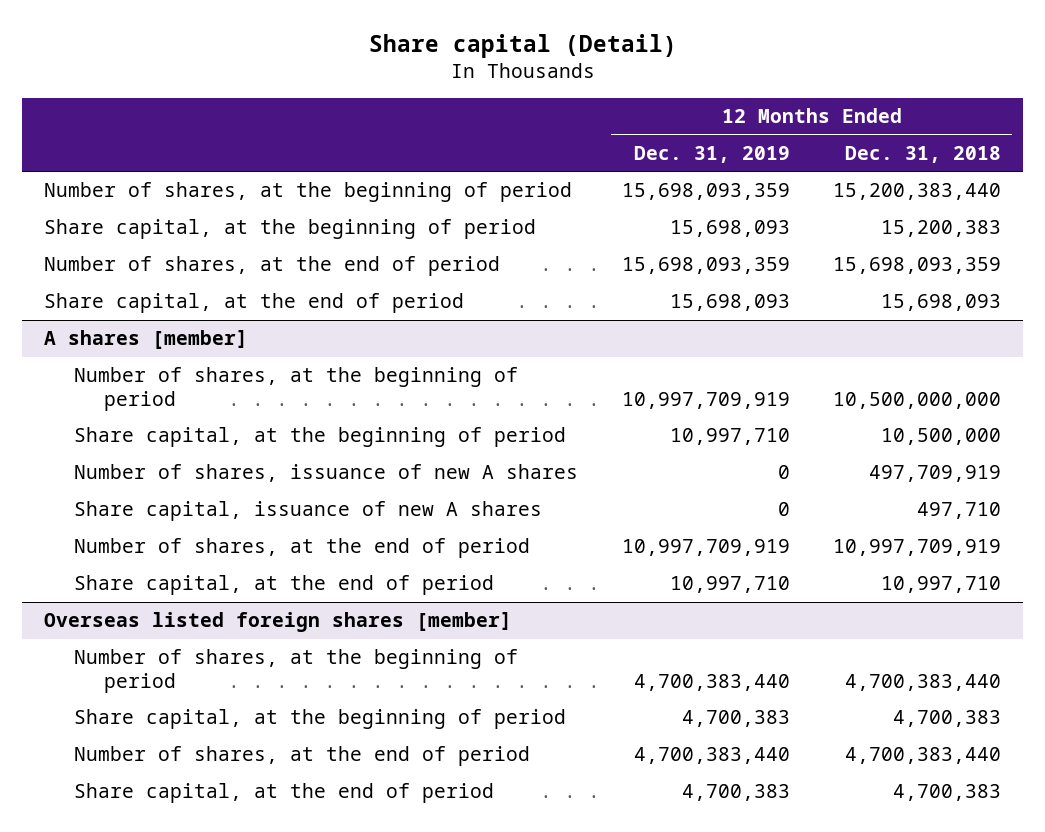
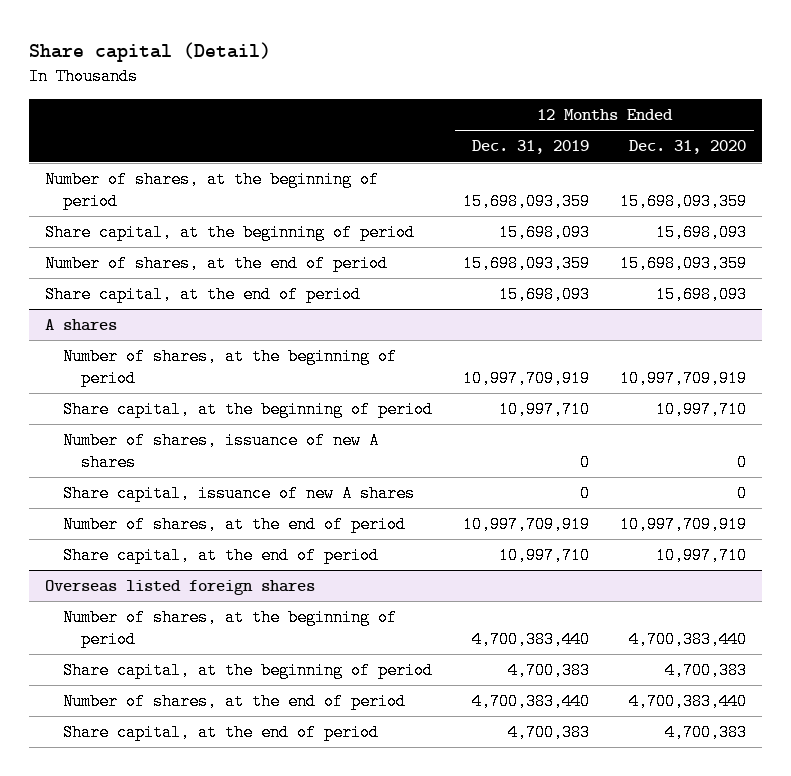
[845,145,1002,163] Dec. 31, 2018 -> none
none -> [629,140,747,155] Dec. 31, 2020
[43,330,248,350] A shares [member] -> [44,319,117,332] A shares
[43,612,512,633] Overseas listed foreign shares [member] -> [44,580,315,596] Overseas listed foreign shares

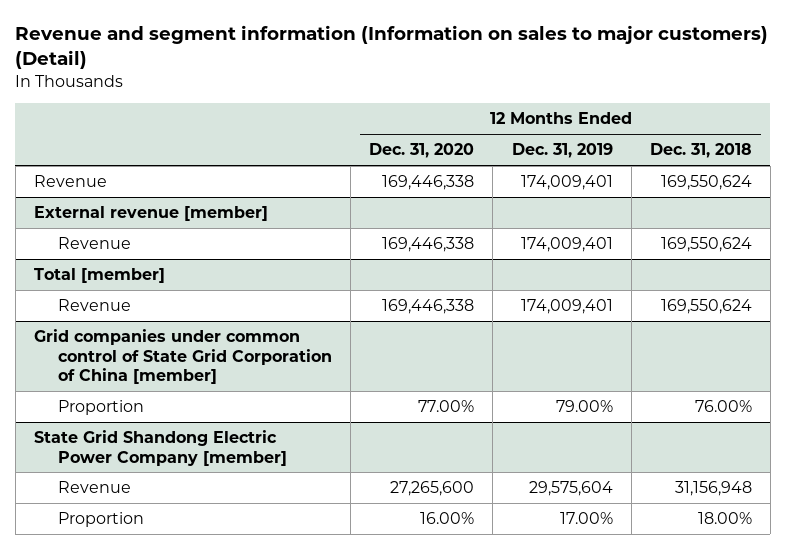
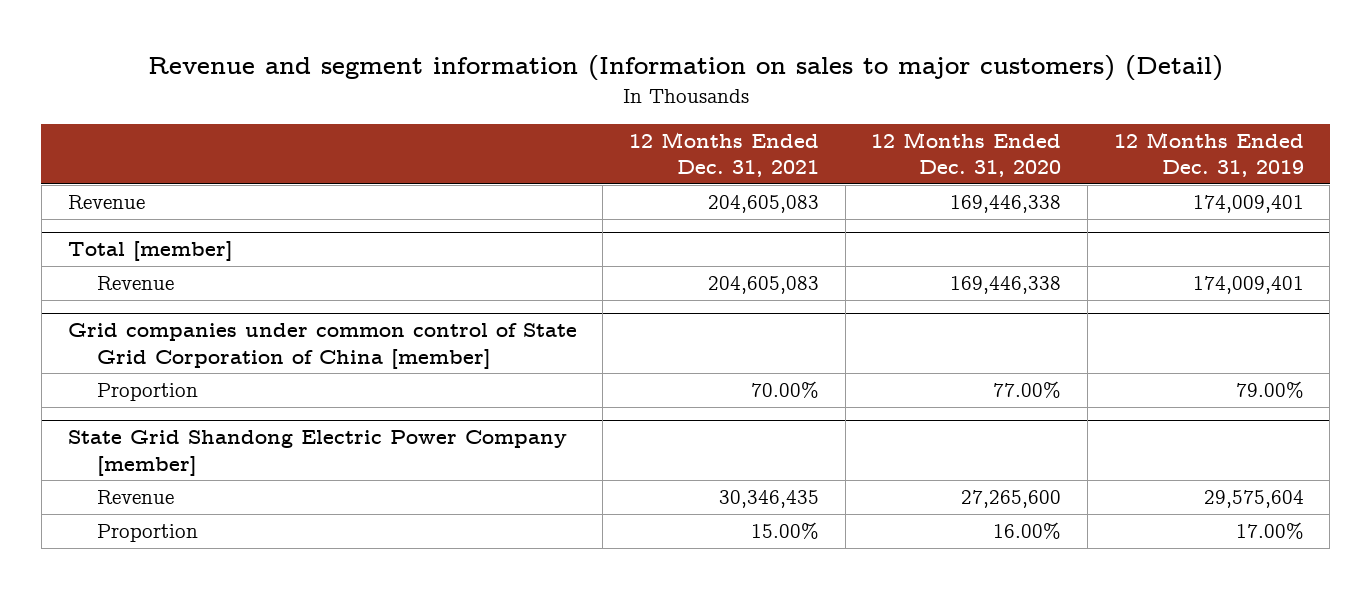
[649,143,752,159] Dec. 31, 2018 -> none
none -> [628,131,819,178] 12 Months Ended Dec. 31, 2021
[33,206,268,222] External revenue [member] -> none
[57,237,131,250] Revenue -> none

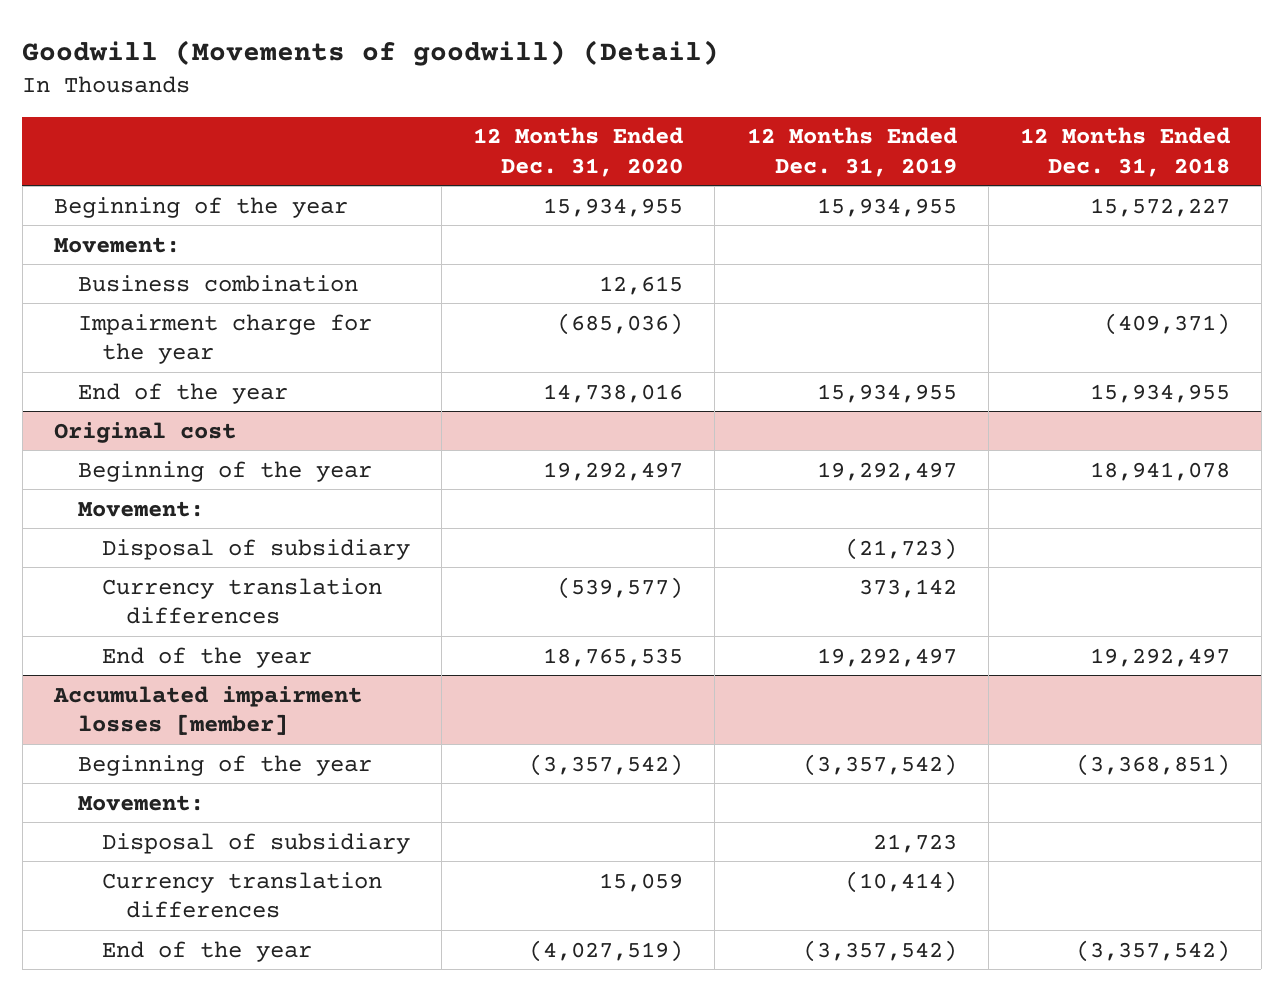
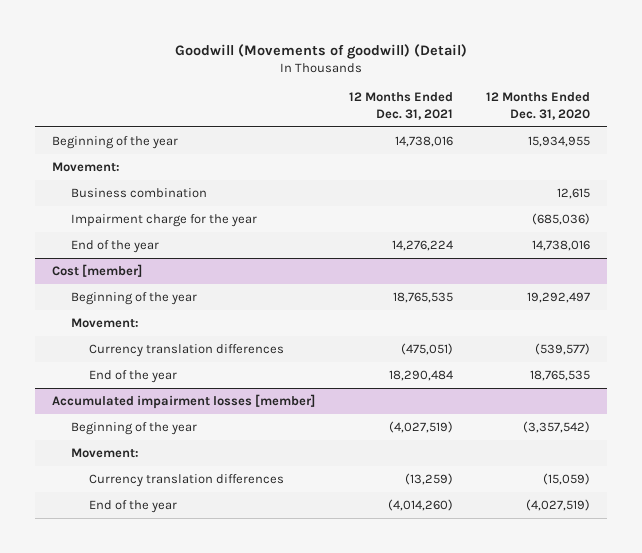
[746,127,957,177] 12 Months Ended Dec. 31, 2019 -> none
[1019,127,1230,177] 12 Months Ended Dec. 31, 2018 -> none
none -> [348,92,453,120] 12 Months Ended Dec. 31, 2021
[53,421,236,443] Original cost -> [51,263,142,277] Cost [member]
[101,538,410,560] Disposal of subsidiary -> none
[101,832,410,854] Disposal of subsidiary -> none
[599,872,684,892] 15,059 -> [543,472,591,485] (15,059)

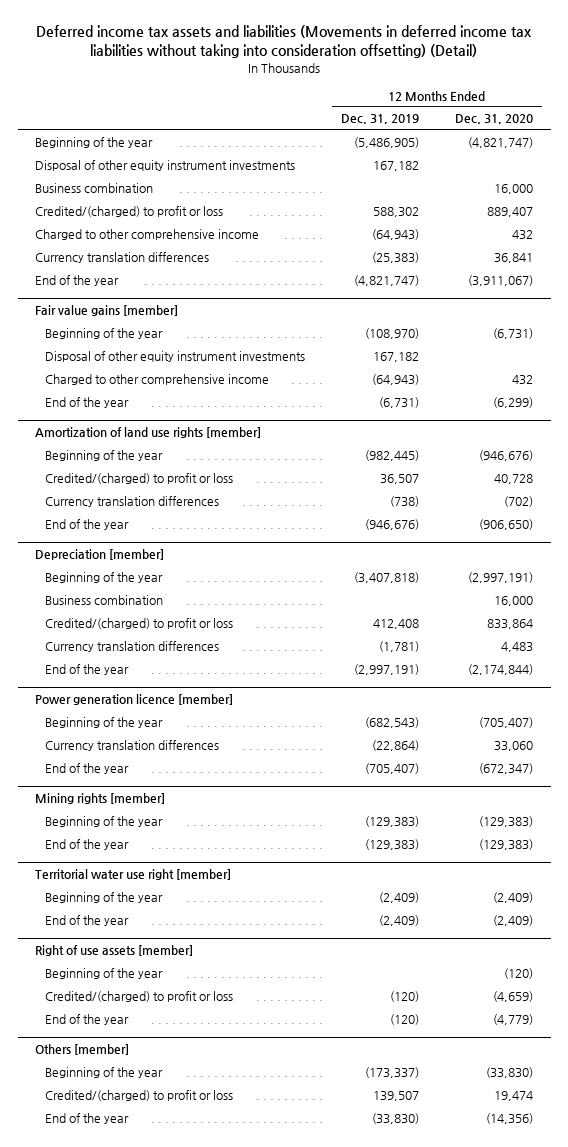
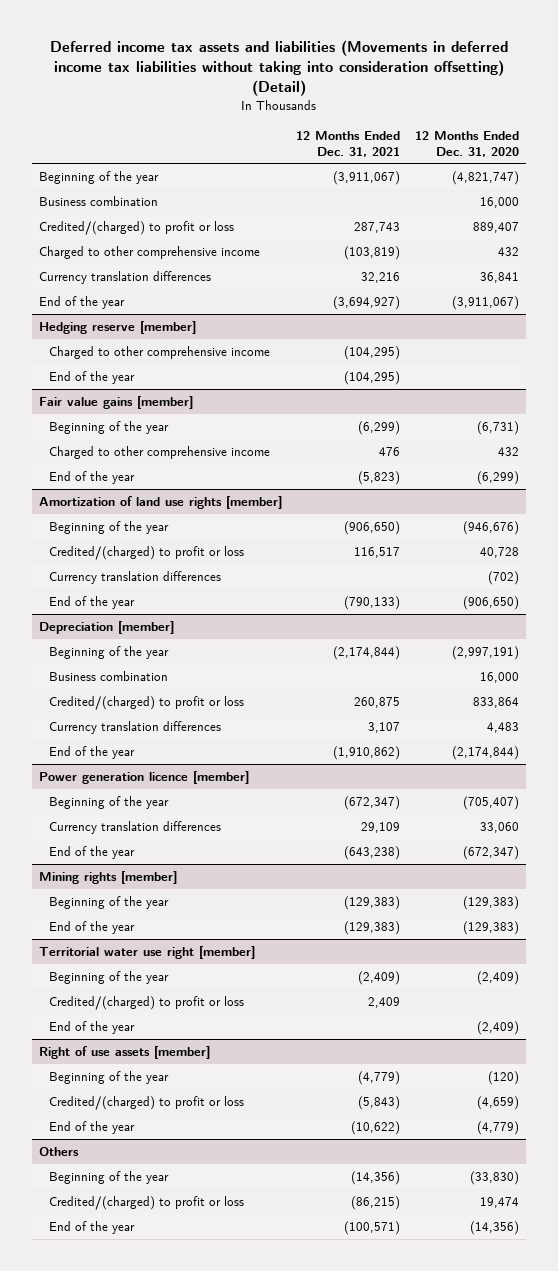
[341,114,420,125] Dec. 31, 2019 -> none
none -> [296,130,401,157] 12 Months Ended Dec. 31, 2021
[35,159,296,171] Disposal of other equity instrument investments -> none
none -> [38,320,196,334] Hedging reserve [member]
none -> [49,345,271,359] Charged to other comprehensive income
none -> [49,370,136,384] End of the year
[45,350,306,362] Disposal of other equity instrument investments -> none
none -> [49,995,245,1010] Credited/(charged) to profit or loss
[35,1044,130,1056] Others [member] -> [38,1146,79,1156] Others

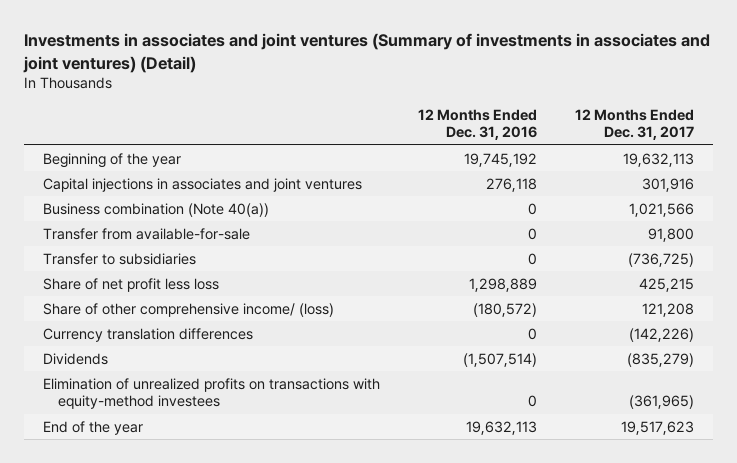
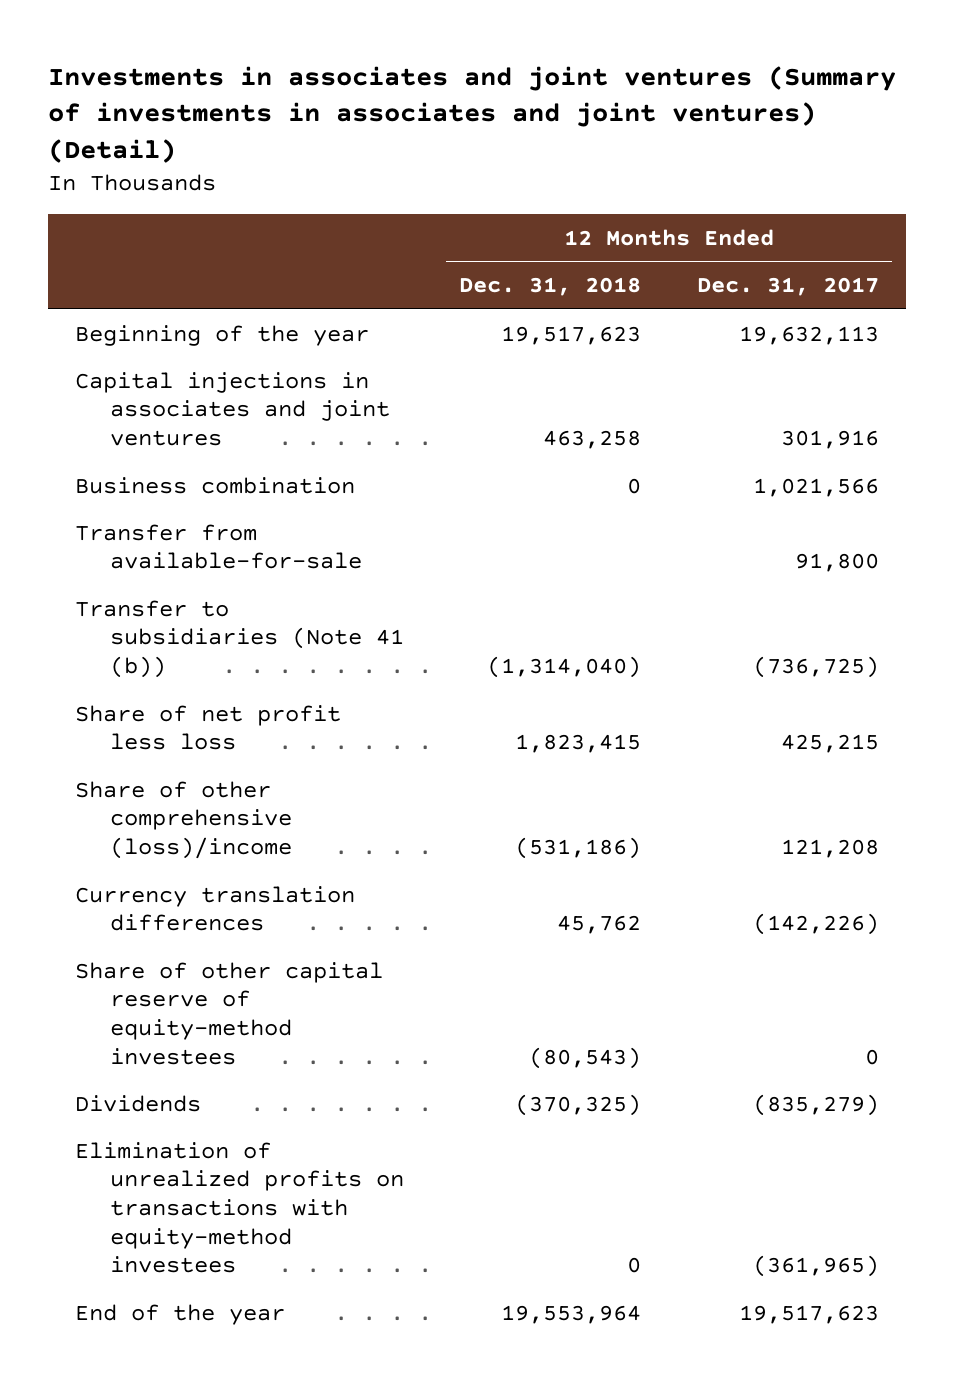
[417,108,537,141] 12 Months Ended Dec. 31, 2016 -> none
none -> [459,277,642,297] Dec. 31, 2018
[43,202,270,217] Business combination (Note 40(a)) -> [75,476,356,494] Business combination
[43,252,197,265] Transfer to subsidiaries -> [75,599,405,679] Transfer to subsidiaries (Note 41 (b))
[43,302,335,317] Share of other comprehensive income/ (loss) -> [75,780,293,860] Share of other comprehensive (loss)/income
none -> [75,961,384,1065] Share of other capital reserve of equity-method investees

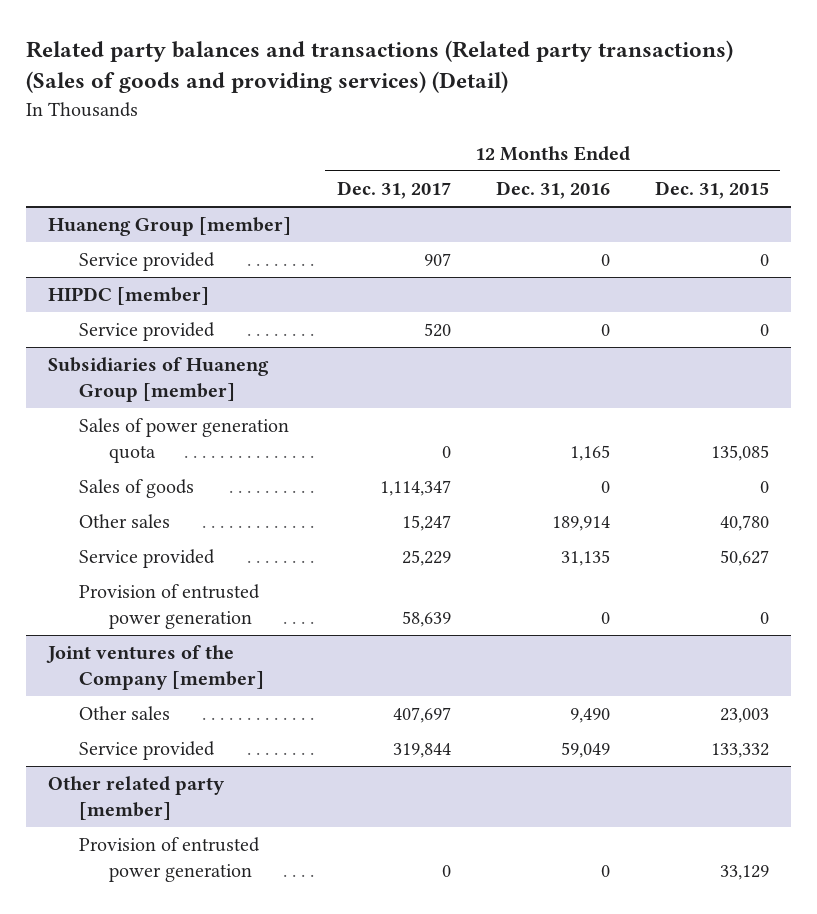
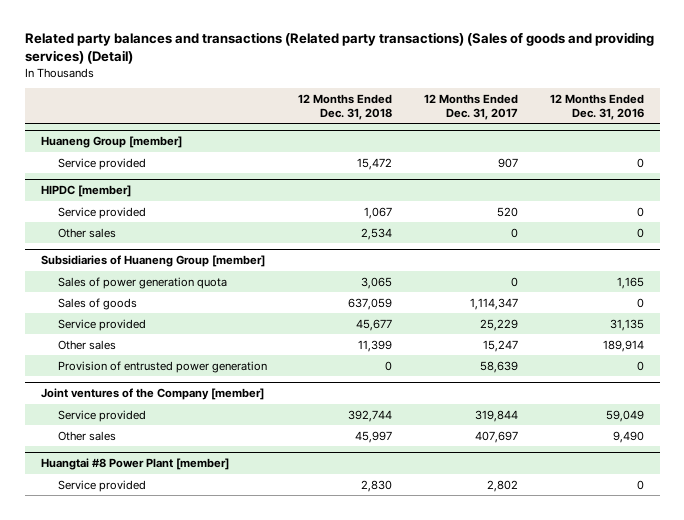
[654,181,769,200] Dec. 31, 2015 -> none
none -> [298,94,393,120] 12 Months Ended Dec. 31, 2018
none -> [57,227,116,238] Other sales
[78,514,170,529] Other sales -> [57,339,116,350] Other sales
[48,776,226,820] Other related party [member] -> none
[78,837,260,882] Provision of entrusted power generation -> none
[78,706,170,721] Other sales -> [57,430,116,441] Other sales
none -> [40,458,229,471] Huangtai #8 Power Plant [member]
none -> [57,479,146,492] Service provided

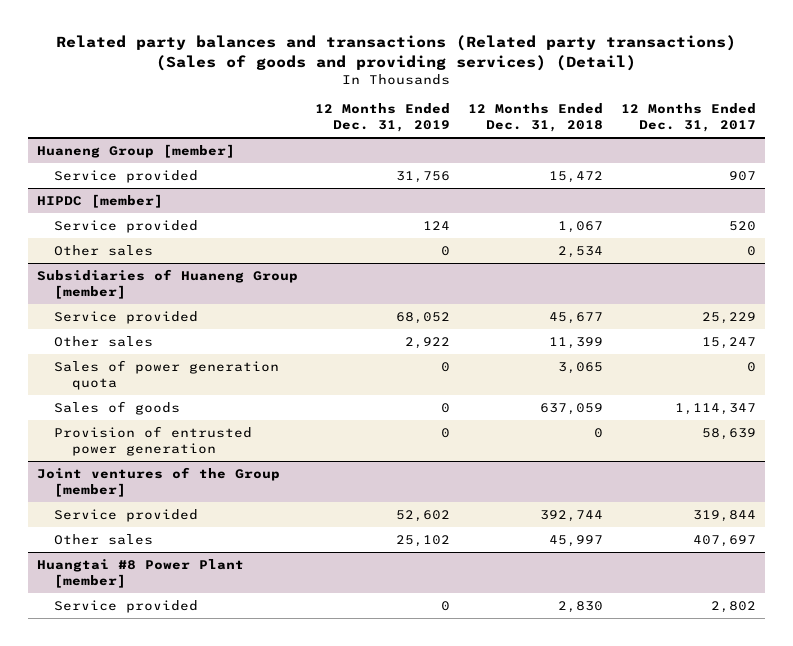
[549,94,644,120] 12 Months Ended Dec. 31, 2016 -> none
none -> [315,103,451,133] 12 Months Ended Dec. 31, 2019
[57,276,227,289] Sales of power generation quota -> [54,359,280,390] Sales of power generation quota
[57,297,137,310] Sales of goods -> [54,400,181,415] Sales of goods
[40,388,264,401] Joint ventures of the Company [member] -> [36,466,280,497] Joint ventures of the Group [member]

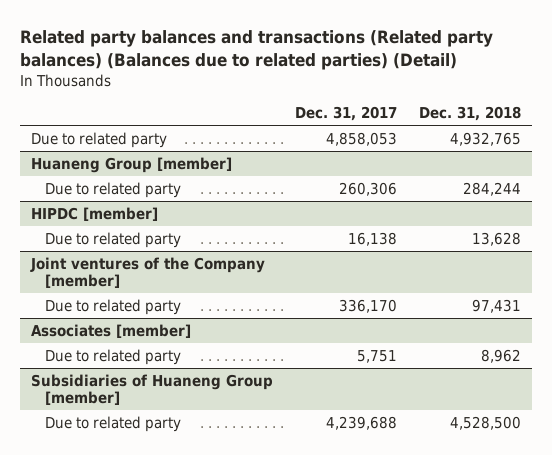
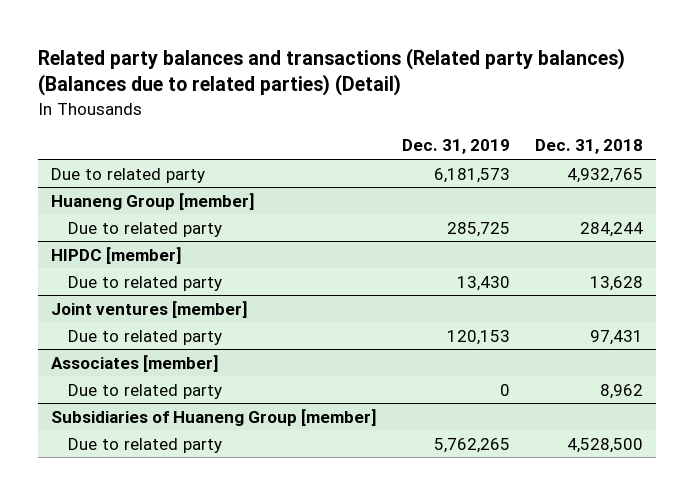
[295,106,398,122] Dec. 31, 2017 -> none
none -> [402,139,511,155] Dec. 31, 2019
[30,256,266,289] Joint ventures of the Company [member] -> [50,300,248,318] Joint ventures [member]

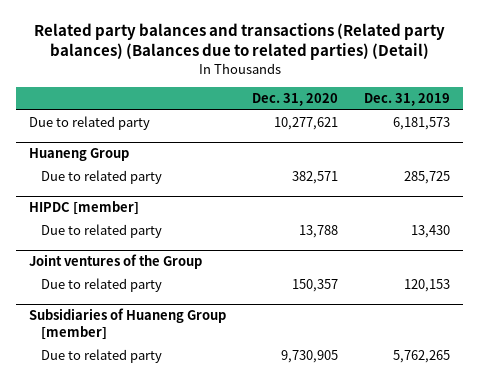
[535,139,644,155] Dec. 31, 2018 -> none
none -> [252,92,339,106] Dec. 31, 2020
[50,192,255,210] Huaneng Group [member] -> [29,148,130,162] Huaneng Group
[50,300,248,318] Joint ventures [member] -> [29,254,203,270] Joint ventures of the Group
[50,354,219,372] Associates [member] -> none
[68,383,223,399] Due to related party -> none

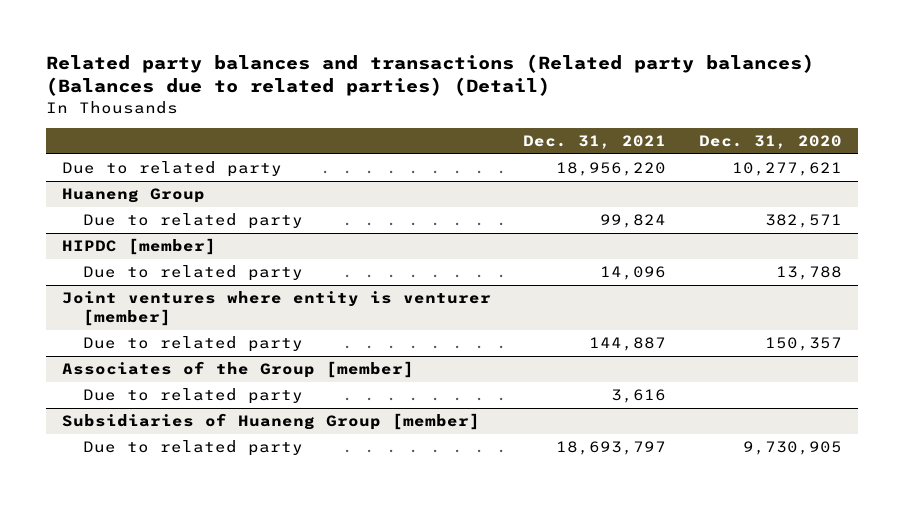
[363,92,450,106] Dec. 31, 2019 -> none
none -> [523,134,667,149] Dec. 31, 2021
[29,254,203,270] Joint ventures of the Group -> [61,291,491,326] Joint ventures where entity is venturer [member]
none -> [61,361,414,379] Associates of the Group [member]
none -> [83,388,304,405] Due to related party

